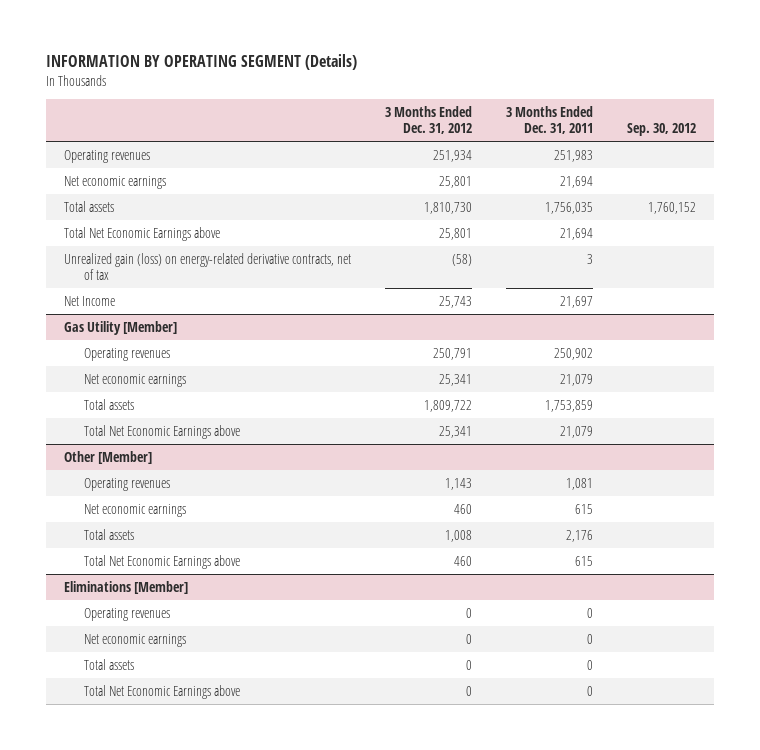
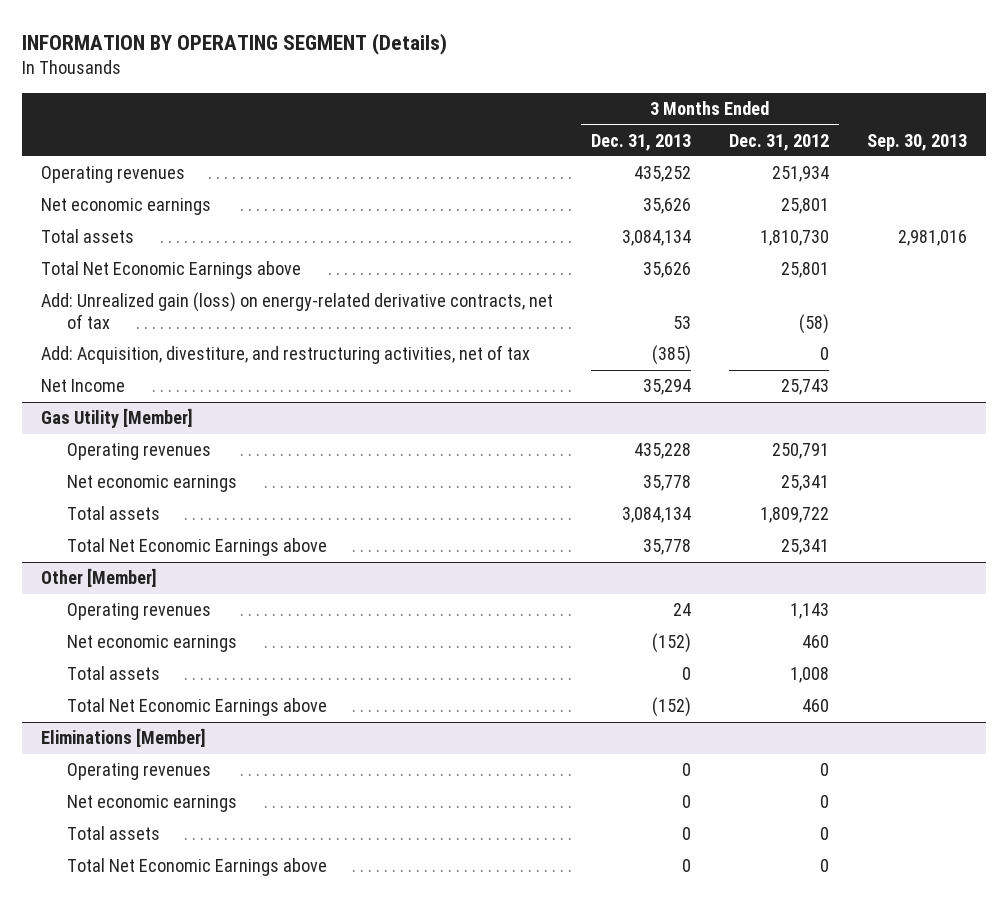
[506,105,594,135] 3 Months Ended Dec. 31, 2011 -> none
[627,123,697,137] Sep. 30, 2012 -> none
none -> [590,133,691,151] Dec. 31, 2013
none -> [867,133,968,151] Sep. 30, 2013
[63,252,351,281] Unrealized gain (loss) on energy-related derivative contracts, net of tax -> [40,292,553,329] Add: Unrealized gain (loss) on energy-related derivative contracts, net of tax
none -> [40,345,530,365] Add: Acquisition, divestiture, and restructuring activities, net of tax

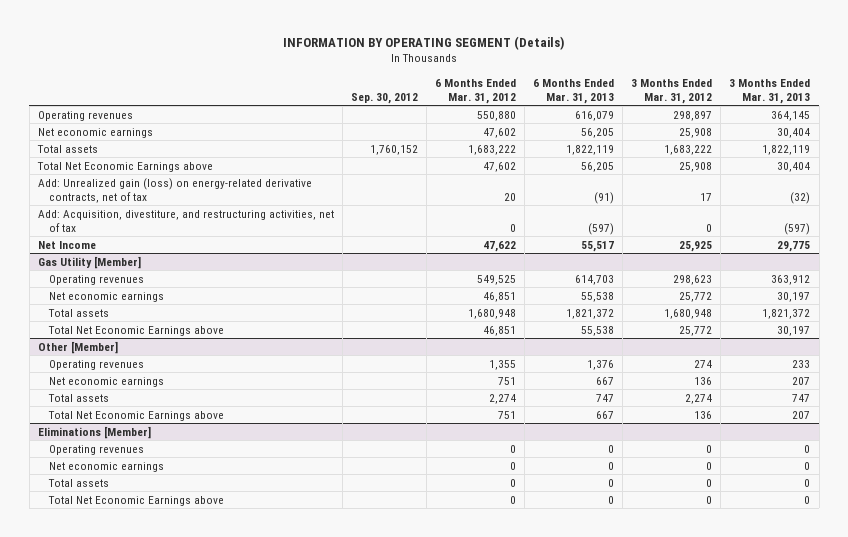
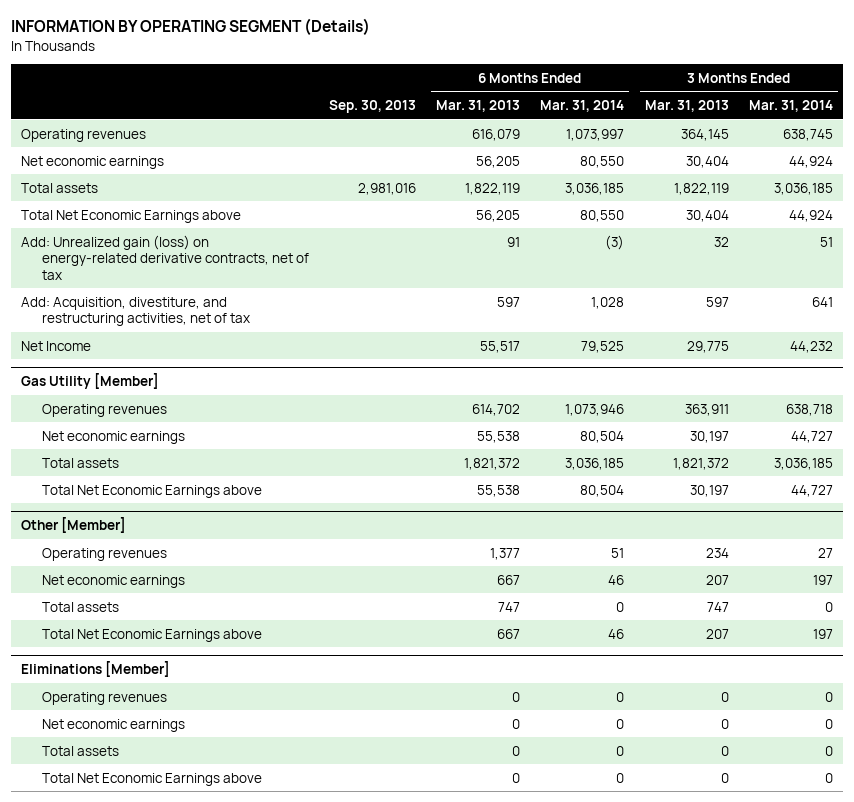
[350,92,418,104] Sep. 30, 2012 -> none
[434,78,516,104] 6 Months Ended Mar. 31, 2012 -> none
[631,78,713,104] 3 Months Ended Mar. 31, 2012 -> none
none -> [328,99,416,113] Sep. 30, 2013
none -> [540,99,625,112] Mar. 31, 2014
none -> [748,99,833,112] Mar. 31, 2014
[594,191,615,204] (91) -> [507,236,521,247] 91
[790,191,811,204] (32) -> [713,236,729,247] 32
[588,222,615,235] (597) -> [497,296,521,307] 597
[784,222,811,235] (597) -> [705,296,729,307] 597
[575,274,615,285] 614,703 -> [472,403,521,416] 614,702
[771,274,811,285] 363,912 -> [684,403,729,416] 363,911
[587,359,615,370] 1,376 -> [490,547,521,560] 1,377
[792,359,811,368] 233 -> [705,547,729,558] 234

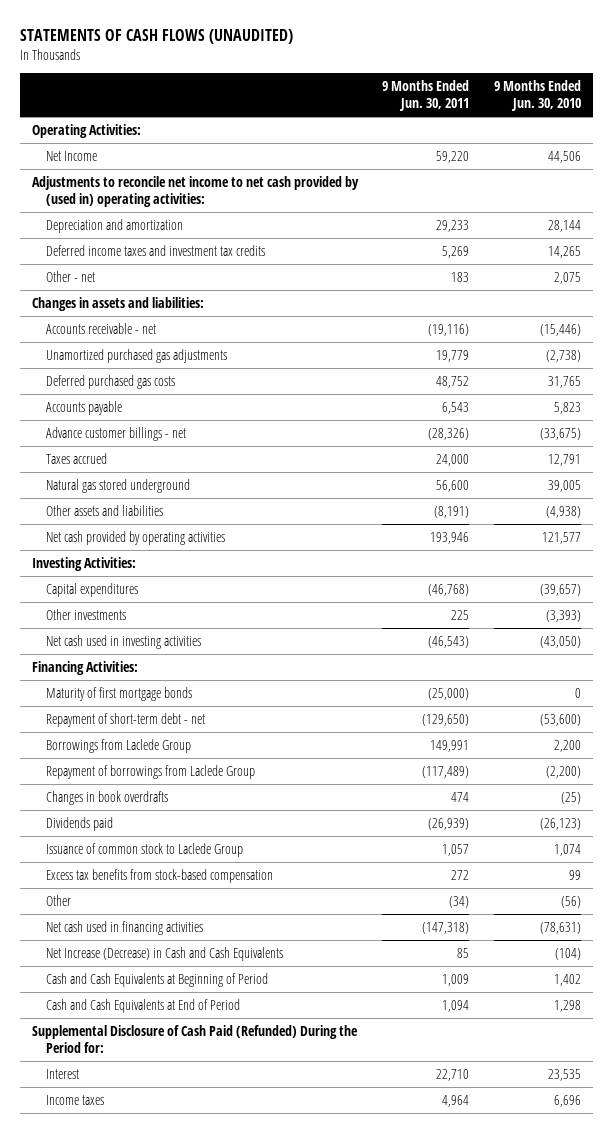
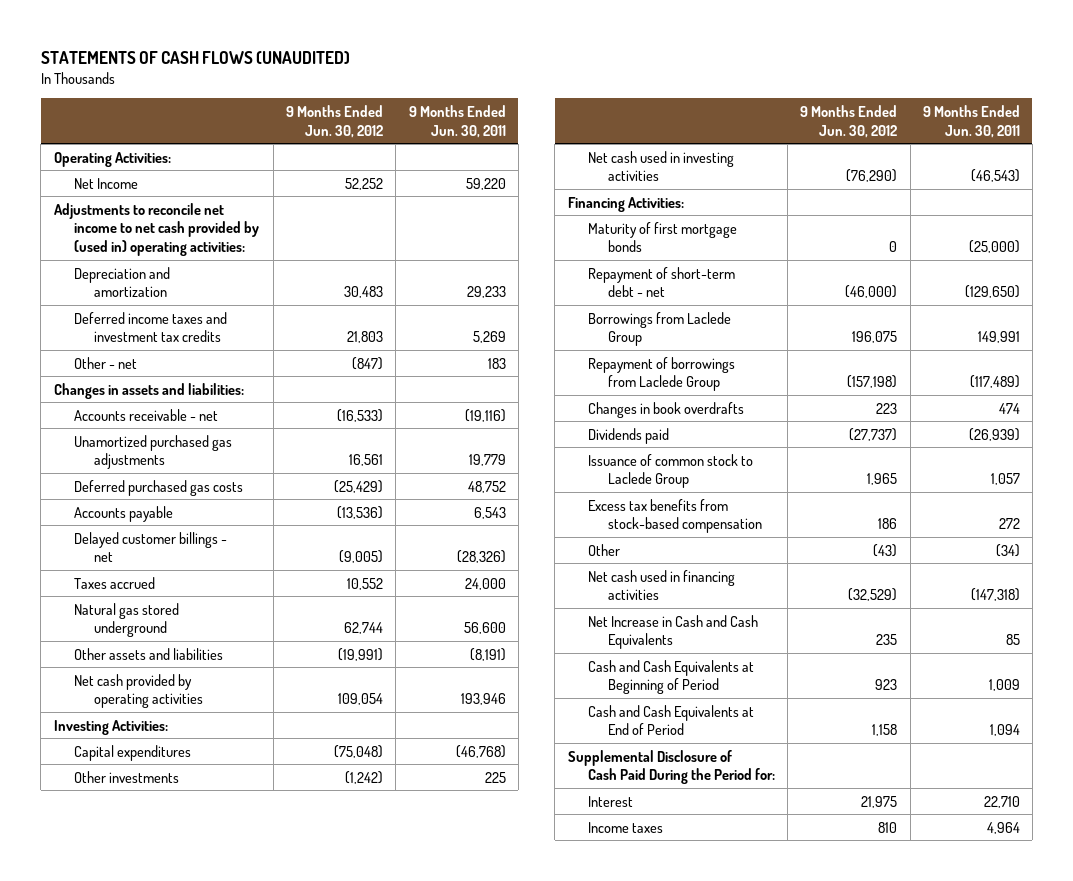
[493,80,581,112] 9 Months Ended Jun. 30, 2010 -> none
none -> [286,104,384,138] 9 Months Ended Jun. 30, 2012
[46,426,187,441] Advance customer billings - net -> [73,531,227,563] Delayed customer billings - net
[46,946,284,961] Net Increase (Decrease) in Cash and Cash Equivalents -> [587,614,758,650] Net Increase in Cash and Cash Equivalents
[31,1024,358,1053] Supplemental Disclosure of Cash Paid (Refunded) During the Period for: -> [567,749,775,785] Supplemental Disclosure of Cash Paid During the Period for:

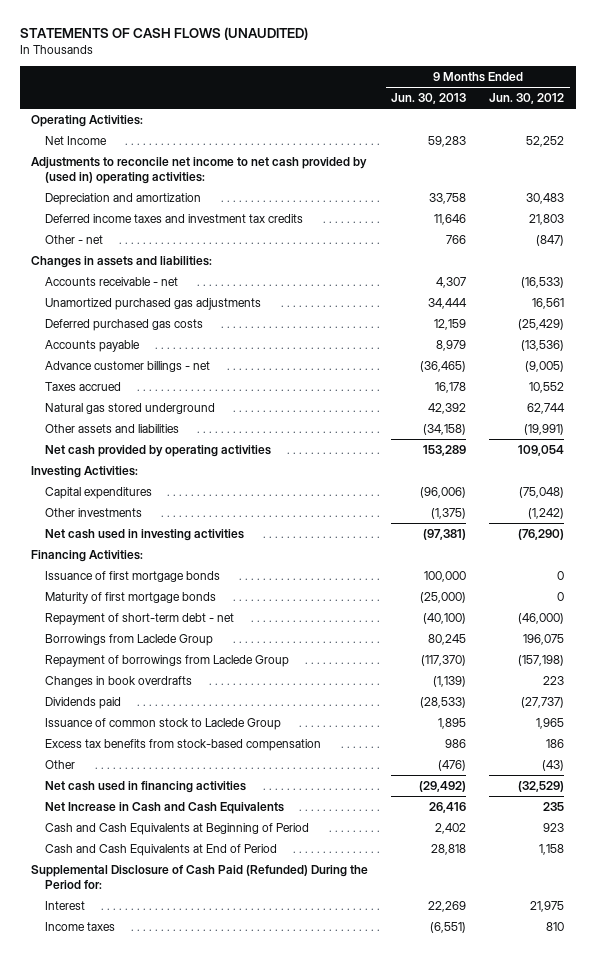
[408,104,506,138] 9 Months Ended Jun. 30, 2011 -> none
none -> [391,93,467,105] Jun. 30, 2013
[73,531,227,563] Delayed customer billings - net -> [45,360,211,372] Advance customer billings - net
none -> [45,570,221,582] Issuance of first mortgage bonds
[567,749,775,785] Supplemental Disclosure of Cash Paid During the Period for: -> [31,864,369,889] Supplemental Disclosure of Cash Paid (Refunded) During the Period for:

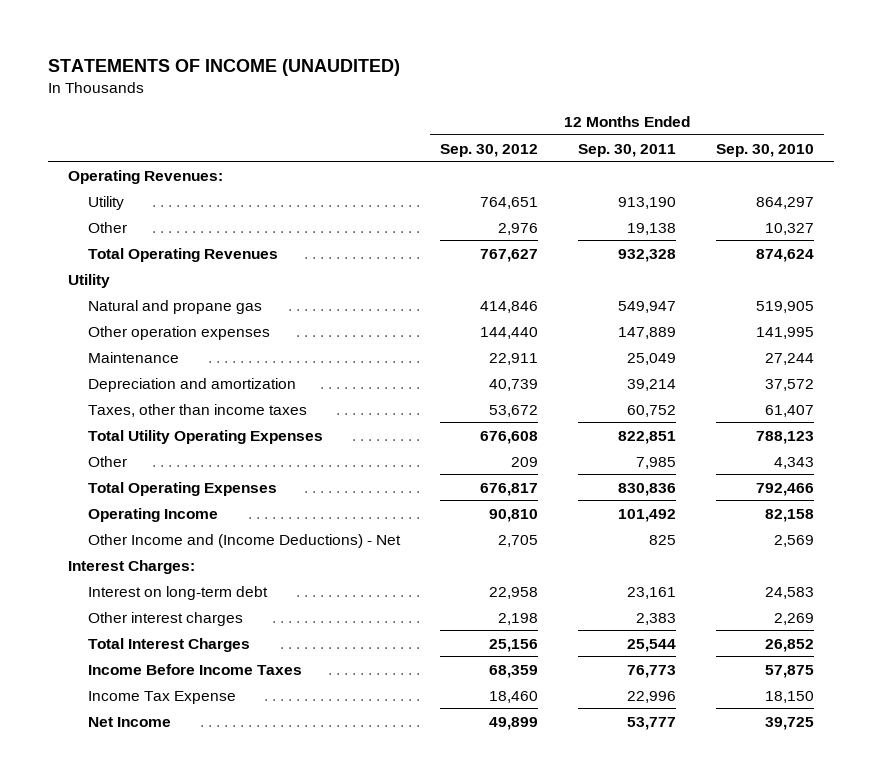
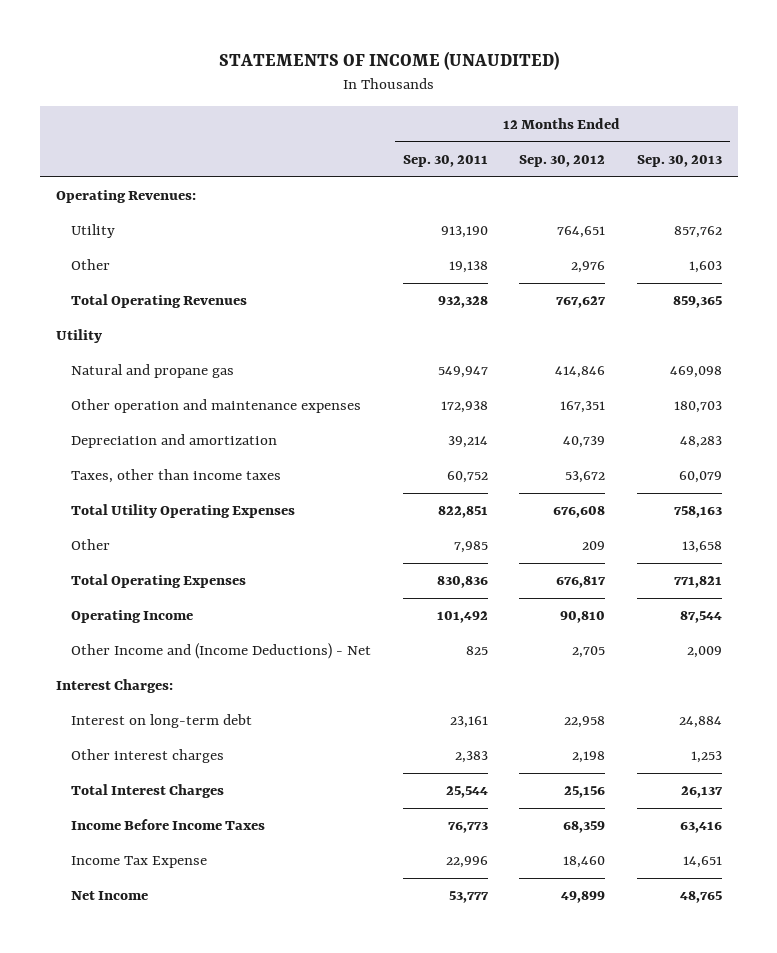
[715,143,814,157] Sep. 30, 2010 -> none
none -> [636,155,722,168] Sep. 30, 2013
[87,351,179,363] Maintenance -> none
[87,325,270,340] Other operation expenses -> [71,399,362,414] Other operation and maintenance expenses
[479,326,538,339] 144,440 -> [560,401,606,414] 167,351
[617,326,676,339] 147,889 -> [440,401,488,414] 172,938

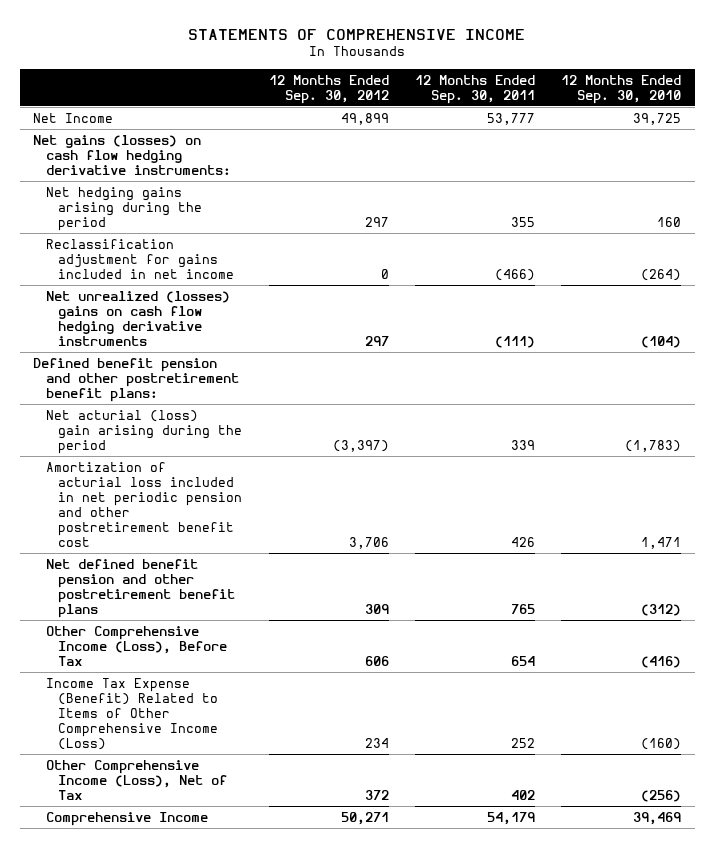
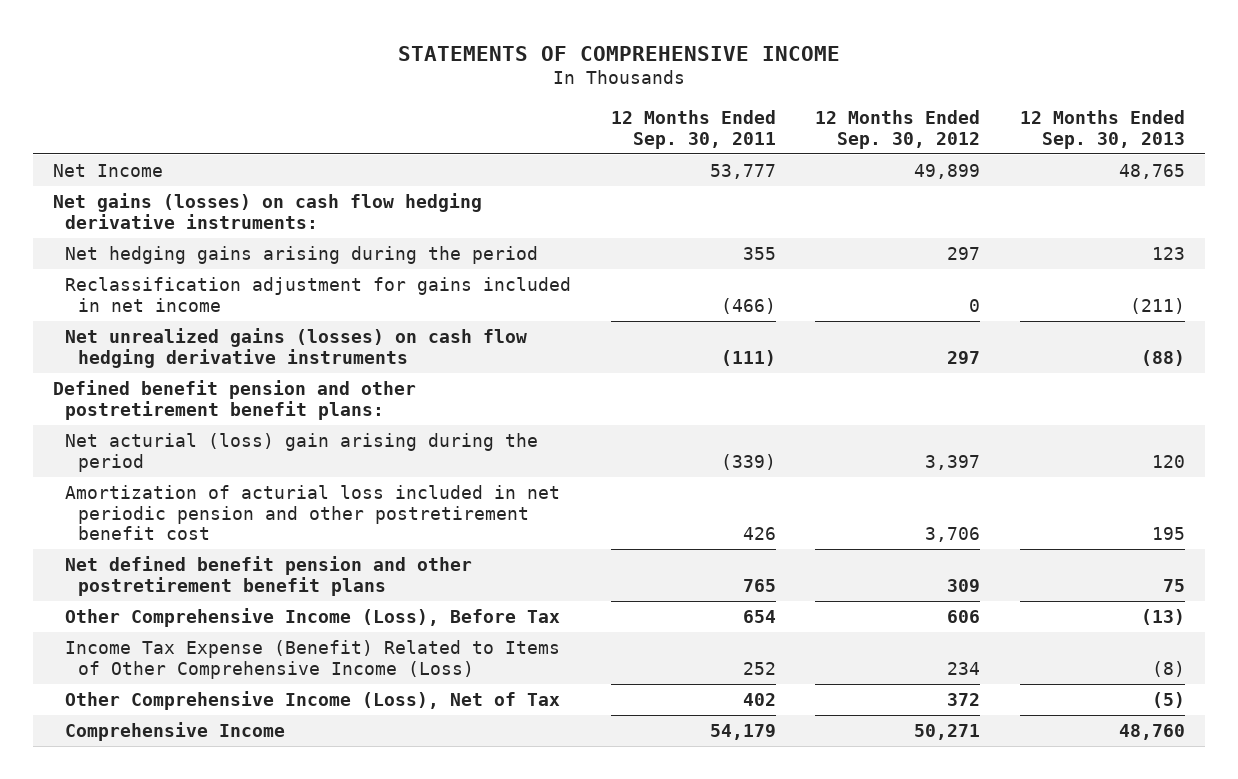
[561,74,682,104] 12 Months Ended Sep. 30, 2010 -> none
none -> [1019,110,1185,149] 12 Months Ended Sep. 30, 2013
[45,290,230,346] Net unrealized (losses) gains on cash flow hedging derivative instruments -> [65,327,528,368] Net unrealized gains (losses) on cash flow hedging derivative instruments
[332,439,389,452] (3,397) -> [925,454,981,470] 3,397
[511,439,536,450] 339 -> [720,453,776,470] (339)

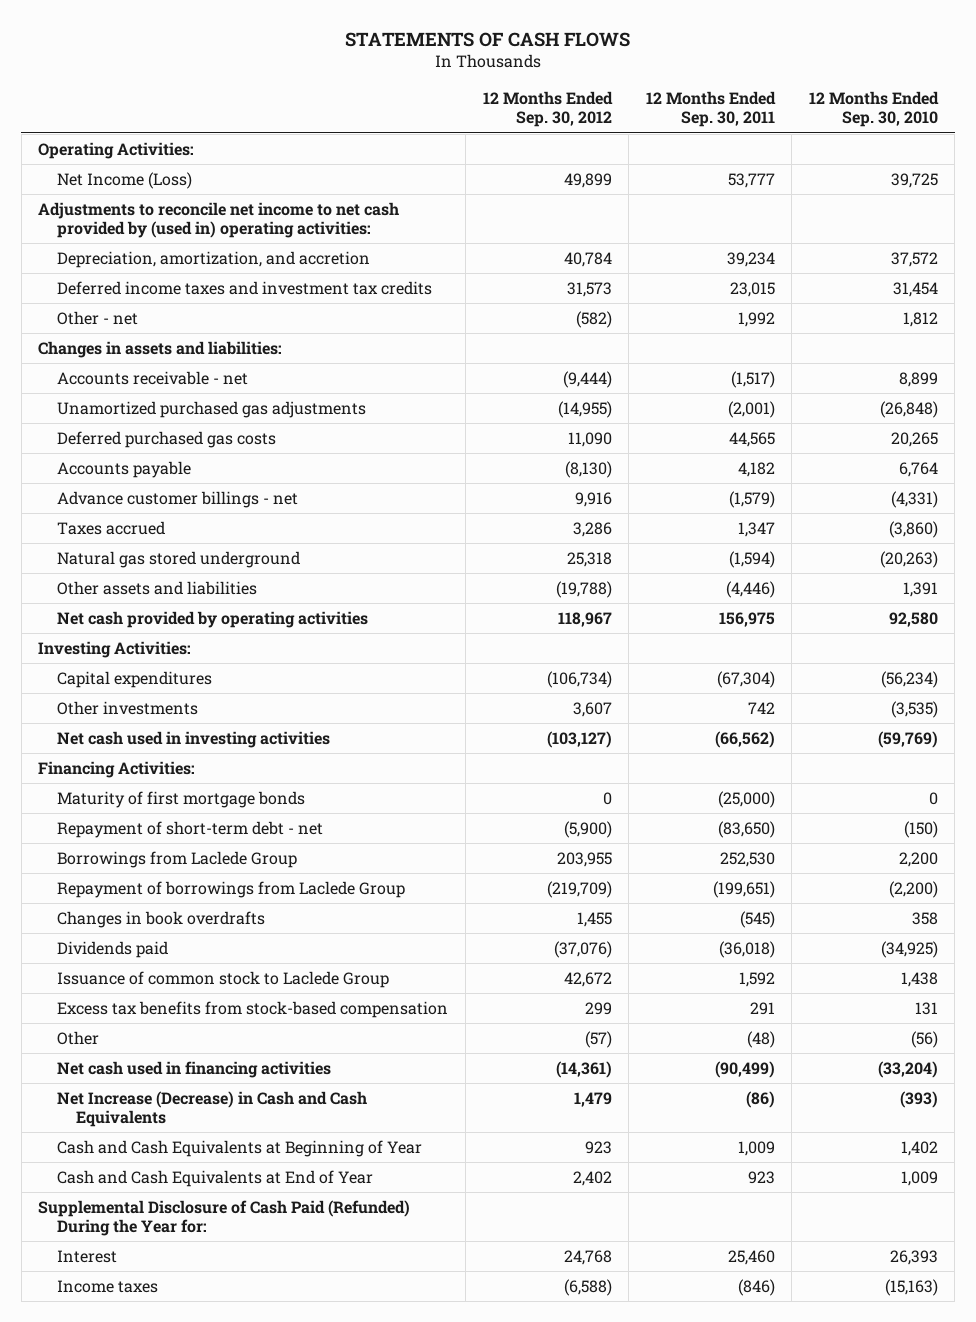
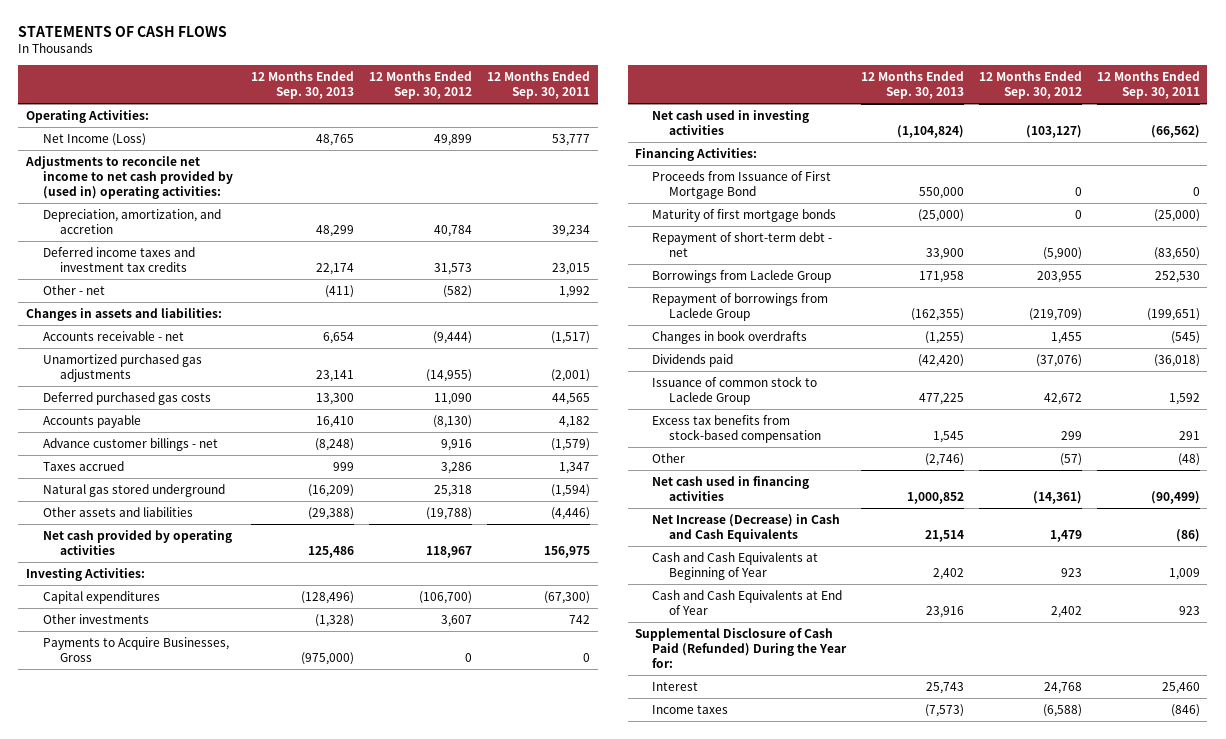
[808,91,939,128] 12 Months Ended Sep. 30, 2010 -> none
none -> [251,70,355,100] 12 Months Ended Sep. 30, 2013
[546,670,612,688] (106,734) -> [419,590,473,604] (106,700)
[716,670,775,688] (67,304) -> [544,590,591,604] (67,300)
none -> [42,636,229,663] Payments to Acquire Businesses, Gross
none -> [652,170,832,200] Proceeds from Issuance of First Mortgage Bond

